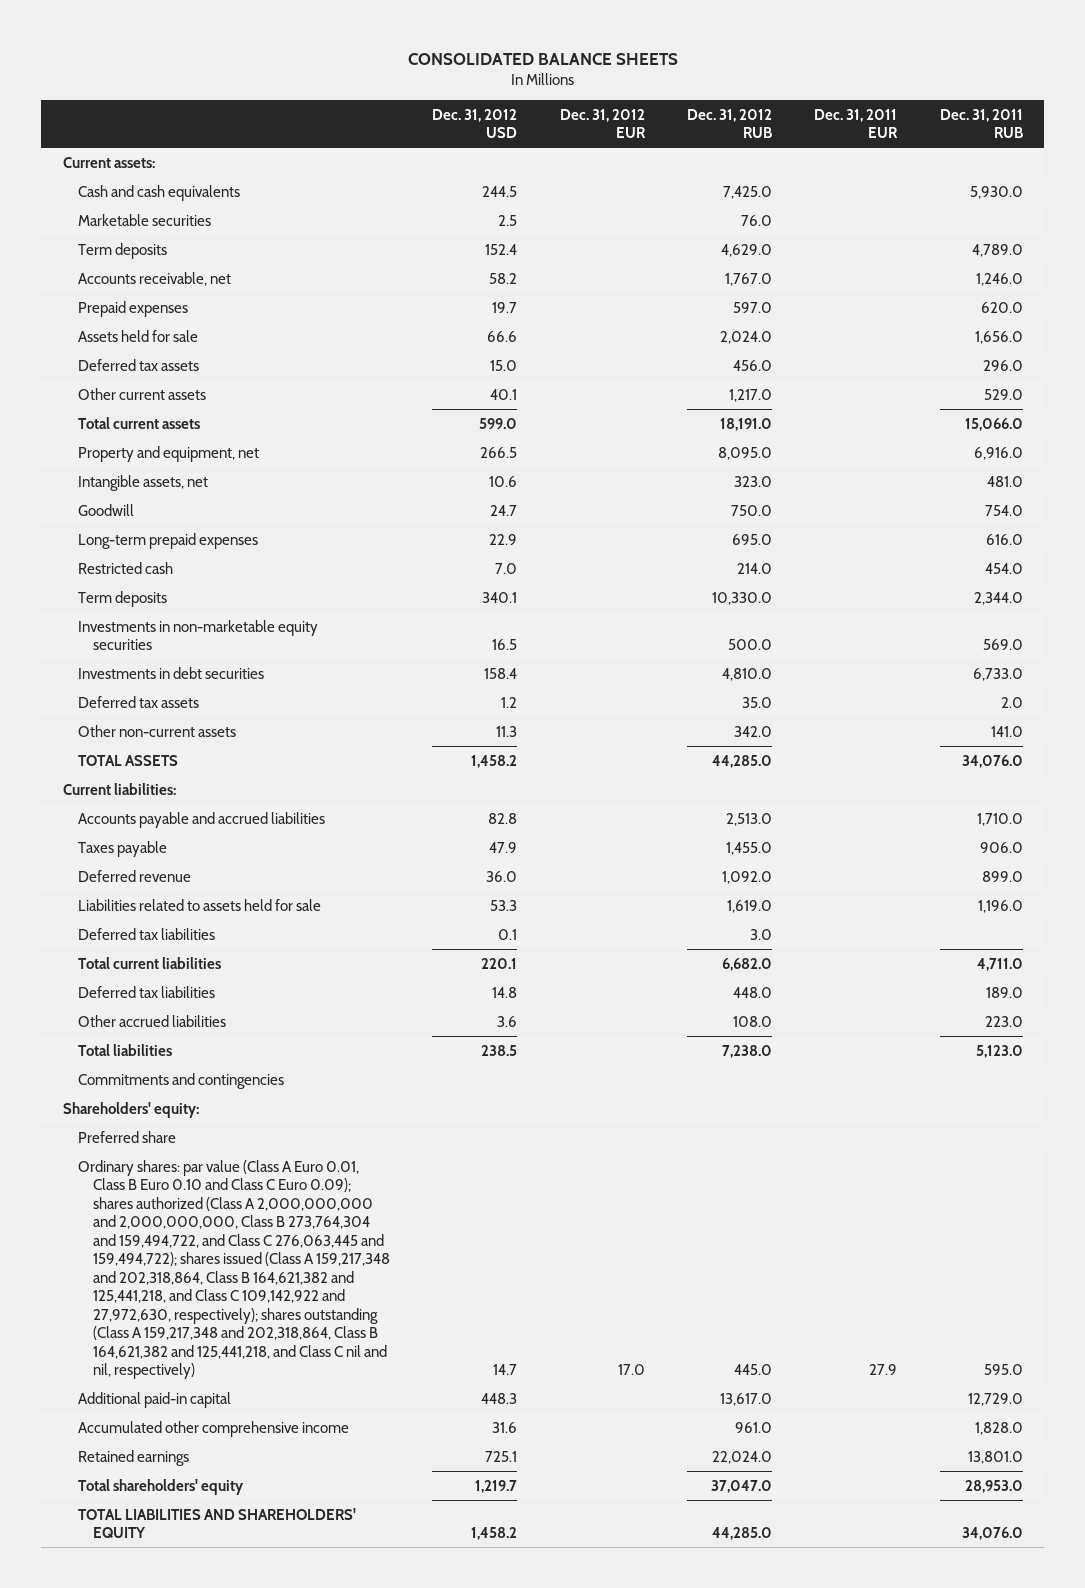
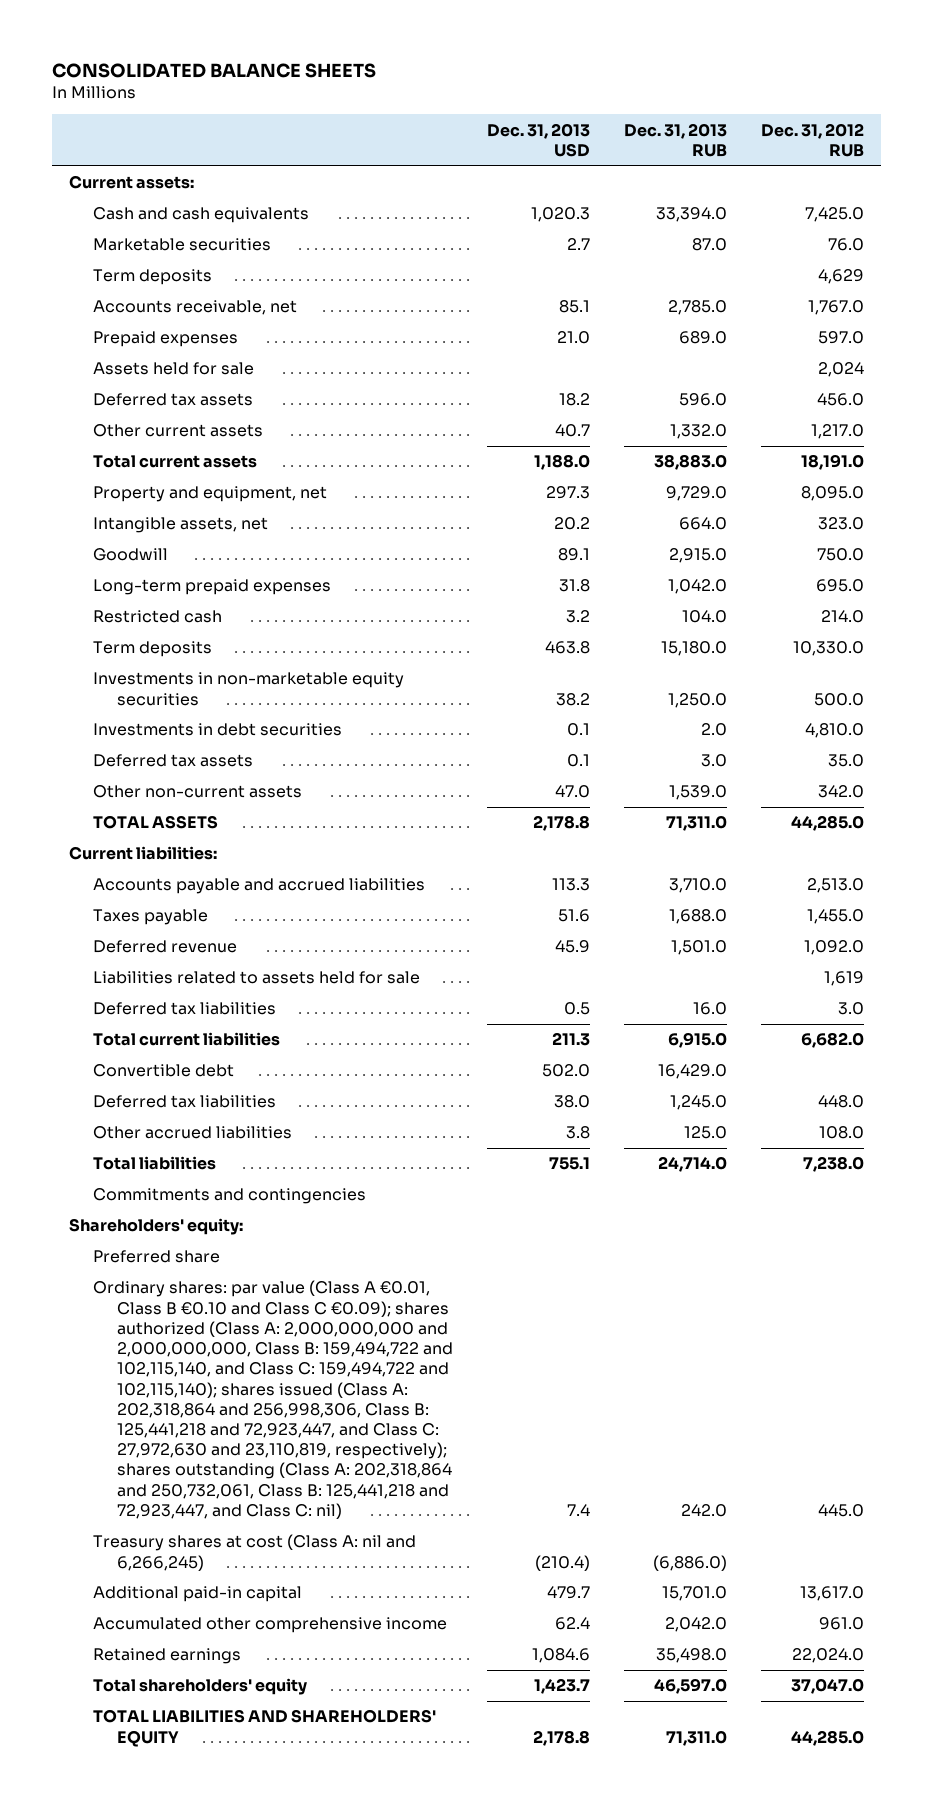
[432,108,518,139] Dec. 31, 2012 USD -> none
[559,108,646,139] Dec. 31, 2012 EUR -> none
[814,108,899,139] Dec. 31, 2011 EUR -> none
[939,108,1023,139] Dec. 31, 2011 RUB -> none
none -> [486,122,590,157] Dec. 31, 2013 USD
none -> [623,122,727,157] Dec. 31, 2013 RUB
[720,243,772,257] 4,629.0 -> [817,269,864,285] 4,629
[719,330,772,344] 2,024.0 -> [817,362,864,378] 2,024
[726,899,772,913] 1,619.0 -> [823,971,864,987] 1,619
none -> [93,1064,235,1078] Convertible debt
[77,1159,391,1380] Ordinary shares: par value (Class A Euro 0.01, Class B Euro 0.10 and Class C Euro 0.09); shares authorized (Class A 2,000,000,000 and 2,000,000,000, Class B 273,764,304 and 159,494,722, and Class C 276,063,445 and 159,494,722); shares issued (Class A 159,217,348 and 202,318,864, Class B 164,621,382 and 125,441,218, and Class C 109,142,922 and 27,972,630, respectively); shares outstanding (Class A 159,217,348 and 202,318,864, Class B 164,621,382 and 125,441,218, and Class C nil and nil, respectively) -> [93,1280,453,1519] Ordinary shares: par value (Class A €0.01, Class B €0.10 and Class C €0.09); shares authorized (Class A: 2,000,000,000 and 2,000,000,000, Class B: 159,494,722 and 102,115,140, and Class C: 159,494,722 and 102,115,140); shares issued (Class A: 202,318,864 and 256,998,306, Class B: 125,441,218 and 72,923,447, and Class C: 27,972,630 and 23,110,819, respectively); shares outstanding (Class A: 202,318,864 and 250,732,061, Class B: 125,441,218 and 72,923,447, and Class C: nil)
none -> [93,1534,417,1571] Treasury shares at cost (Class A: nil and 6,266,245)

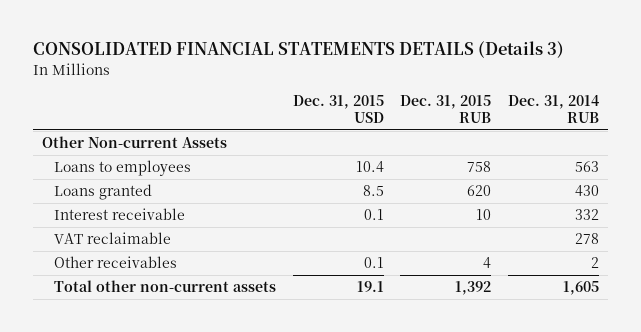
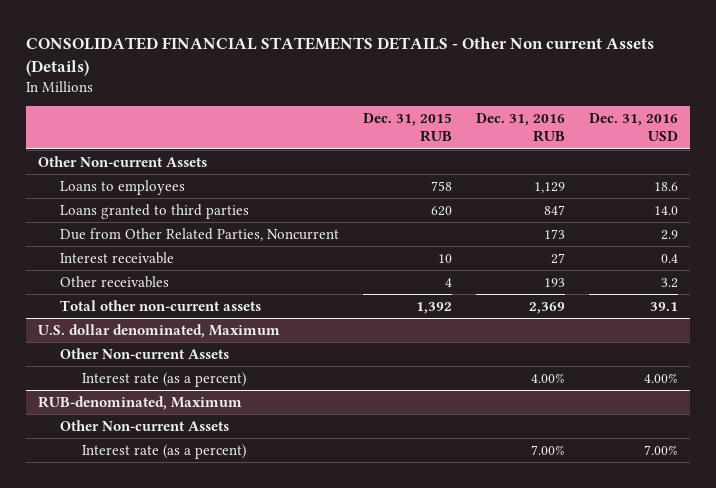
[33,41,565,59] CONSOLIDATED FINANCIAL STATEMENTS DETAILS (Details 3) -> [25,36,654,76] CONSOLIDATED FINANCIAL STATEMENTS DETAILS - Other Non current Assets (Details)
[292,94,384,123] Dec. 31, 2015 USD -> none
[508,94,600,123] Dec. 31, 2014 RUB -> none
none -> [476,113,566,143] Dec. 31, 2016 RUB
none -> [589,113,679,142] Dec. 31, 2016 USD
[53,184,152,201] Loans granted -> [59,204,249,220] Loans granted to third parties
none -> [59,228,339,242] Due from Other Related Parties, Noncurrent
[53,232,171,245] VAT reclaimable -> none
none -> [37,324,280,339] U.S. dollar denominated, Maximum
none -> [59,348,229,360] Other Non-current Assets
none -> [81,372,246,388] Interest rate (as a percent)
none -> [37,396,242,411] RUB-denominated, Maximum
none -> [59,420,229,432] Other Non-current Assets
none -> [81,444,246,460] Interest rate (as a percent)

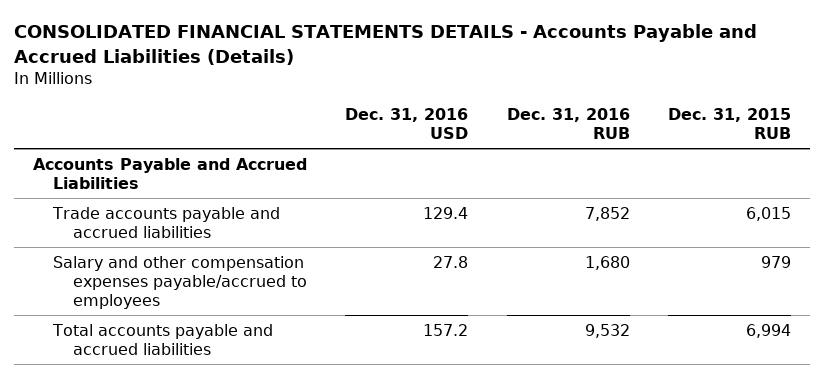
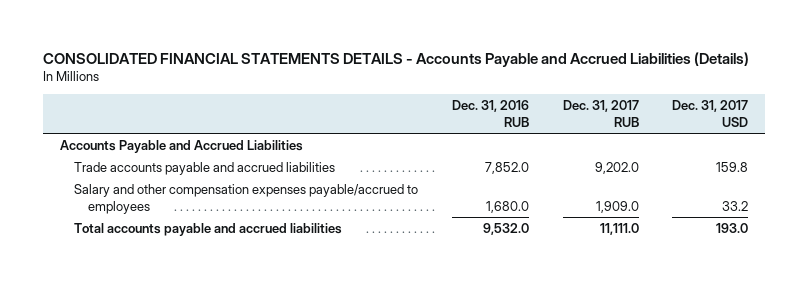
[345,108,469,139] Dec. 31, 2016 USD -> none
[667,108,791,139] Dec. 31, 2015 RUB -> none
none -> [562,100,639,127] Dec. 31, 2017 RUB
none -> [672,100,749,127] Dec. 31, 2017 USD
[584,206,630,221] 7,852 -> [484,161,529,174] 7,852.0
[584,255,630,270] 1,680 -> [485,200,529,213] 1,680.0
[584,323,630,338] 9,532 -> [482,222,529,235] 9,532.0

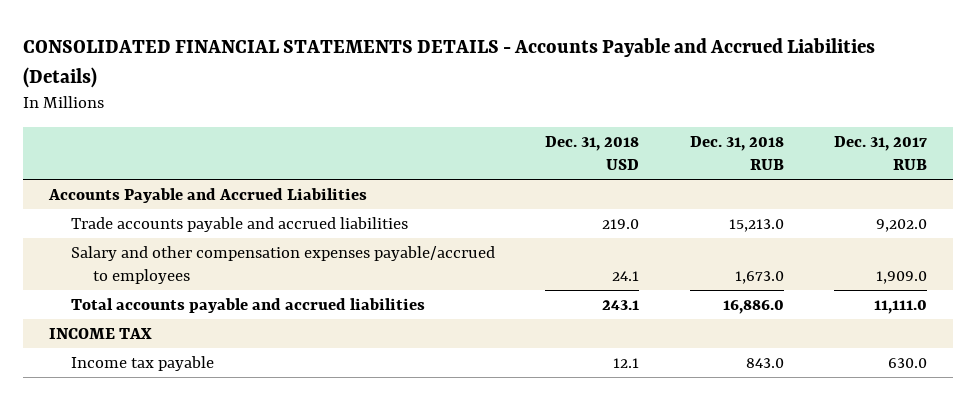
[451,100,529,127] Dec. 31, 2016 RUB -> none
[672,100,749,127] Dec. 31, 2017 USD -> none
none -> [545,136,640,171] Dec. 31, 2018 USD
none -> [689,136,784,171] Dec. 31, 2018 RUB
none -> [48,327,152,339] INCOME TAX
none -> [70,355,214,371] Income tax payable

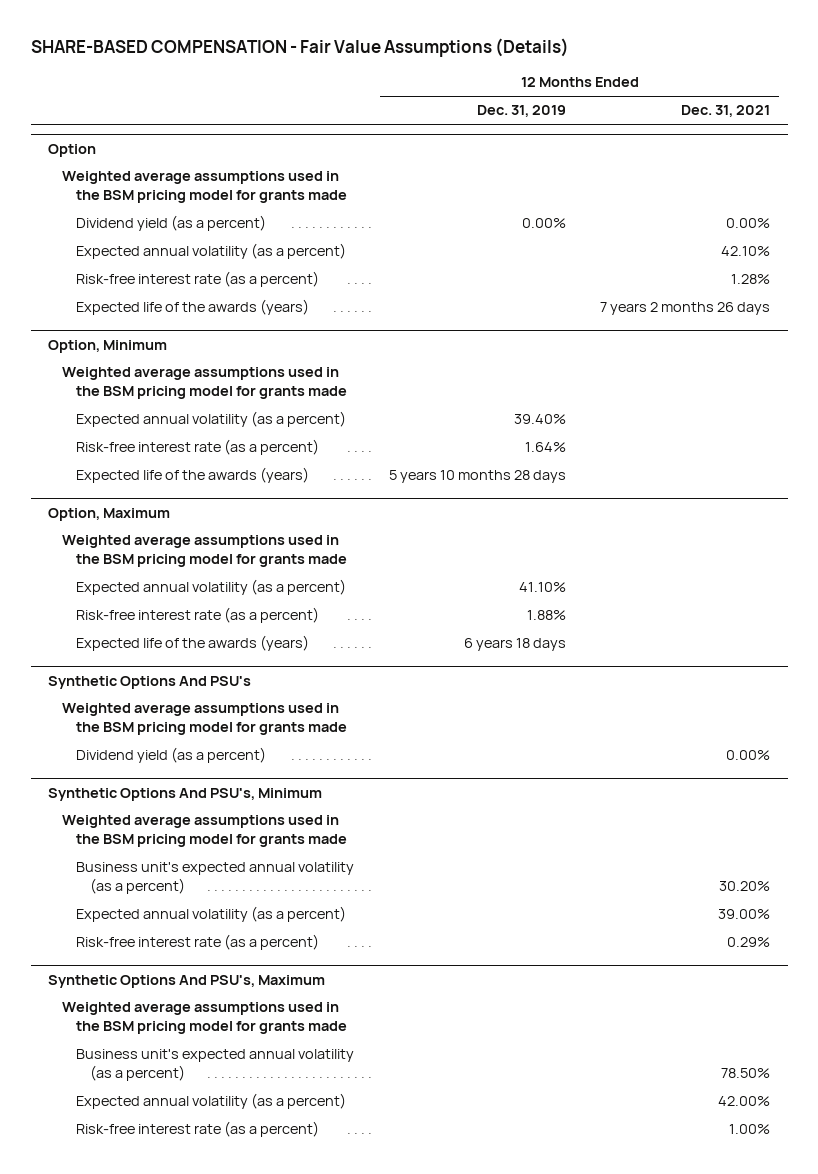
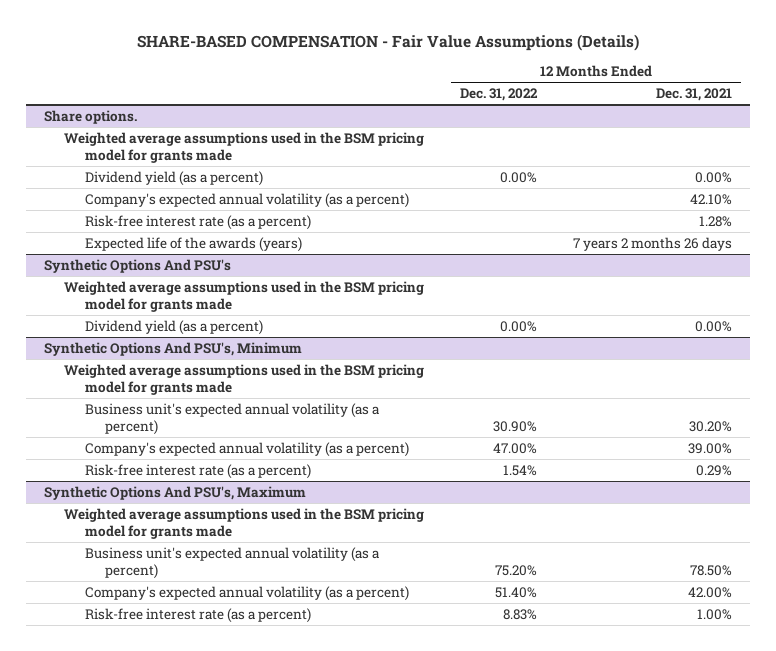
[476,105,566,118] Dec. 31, 2019 -> none
none -> [460,88,539,102] Dec. 31, 2022
[47,143,96,157] Option -> [43,109,137,124] Share options.
[76,243,347,260] Expected annual volatility (as a percent) -> [84,192,409,208] Company's expected annual volatility (as a percent)
[47,339,167,353] Option, Minimum -> none
[62,367,348,399] Weighted average assumptions used in the BSM pricing model for grants made -> none
[76,411,347,428] Expected annual volatility (as a percent) -> none
[76,439,320,456] Risk-free interest rate (as a percent) -> none
[76,467,310,484] Expected life of the awards (years) -> none
[47,507,170,521] Option, Maximum -> none
[62,535,348,567] Weighted average assumptions used in the BSM pricing model for grants made -> none
[76,579,347,596] Expected annual volatility (as a percent) -> none
[76,607,320,624] Risk-free interest rate (as a percent) -> none
[76,635,310,652] Expected life of the awards (years) -> none
[76,906,347,923] Expected annual volatility (as a percent) -> [84,441,409,457] Company's expected annual volatility (as a percent)
[76,1093,347,1110] Expected annual volatility (as a percent) -> [84,585,409,601] Company's expected annual volatility (as a percent)

